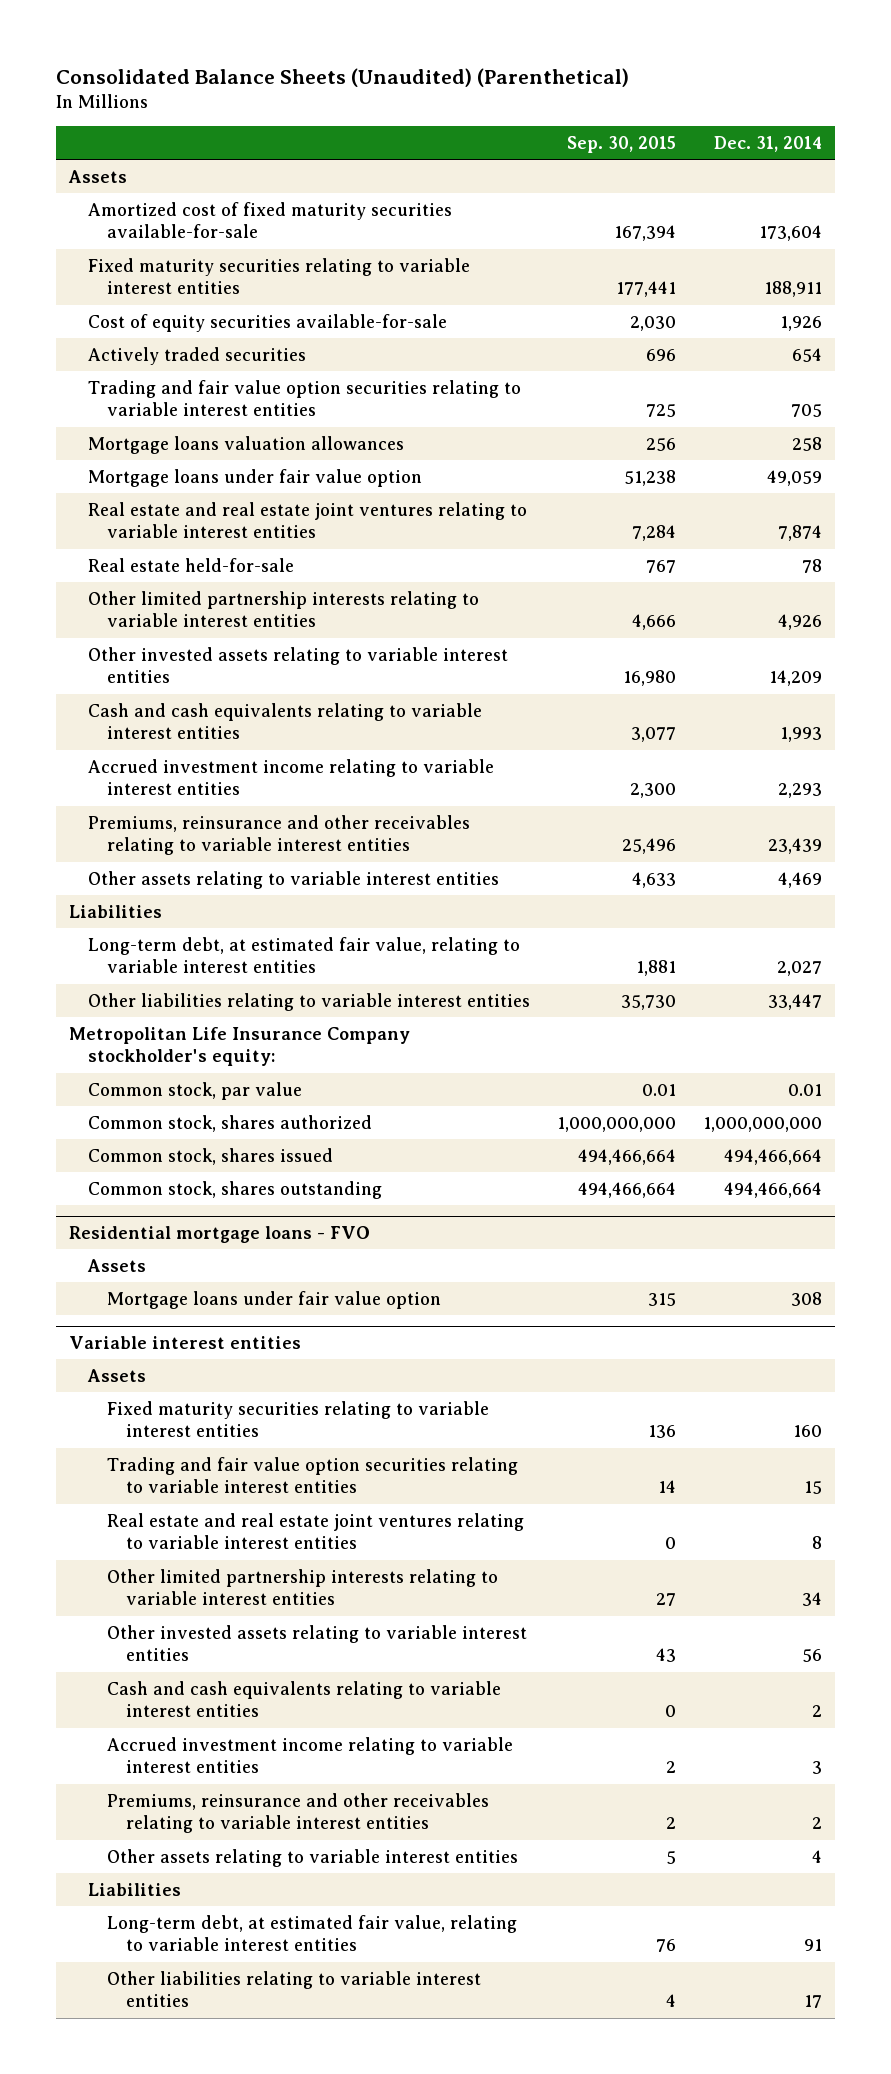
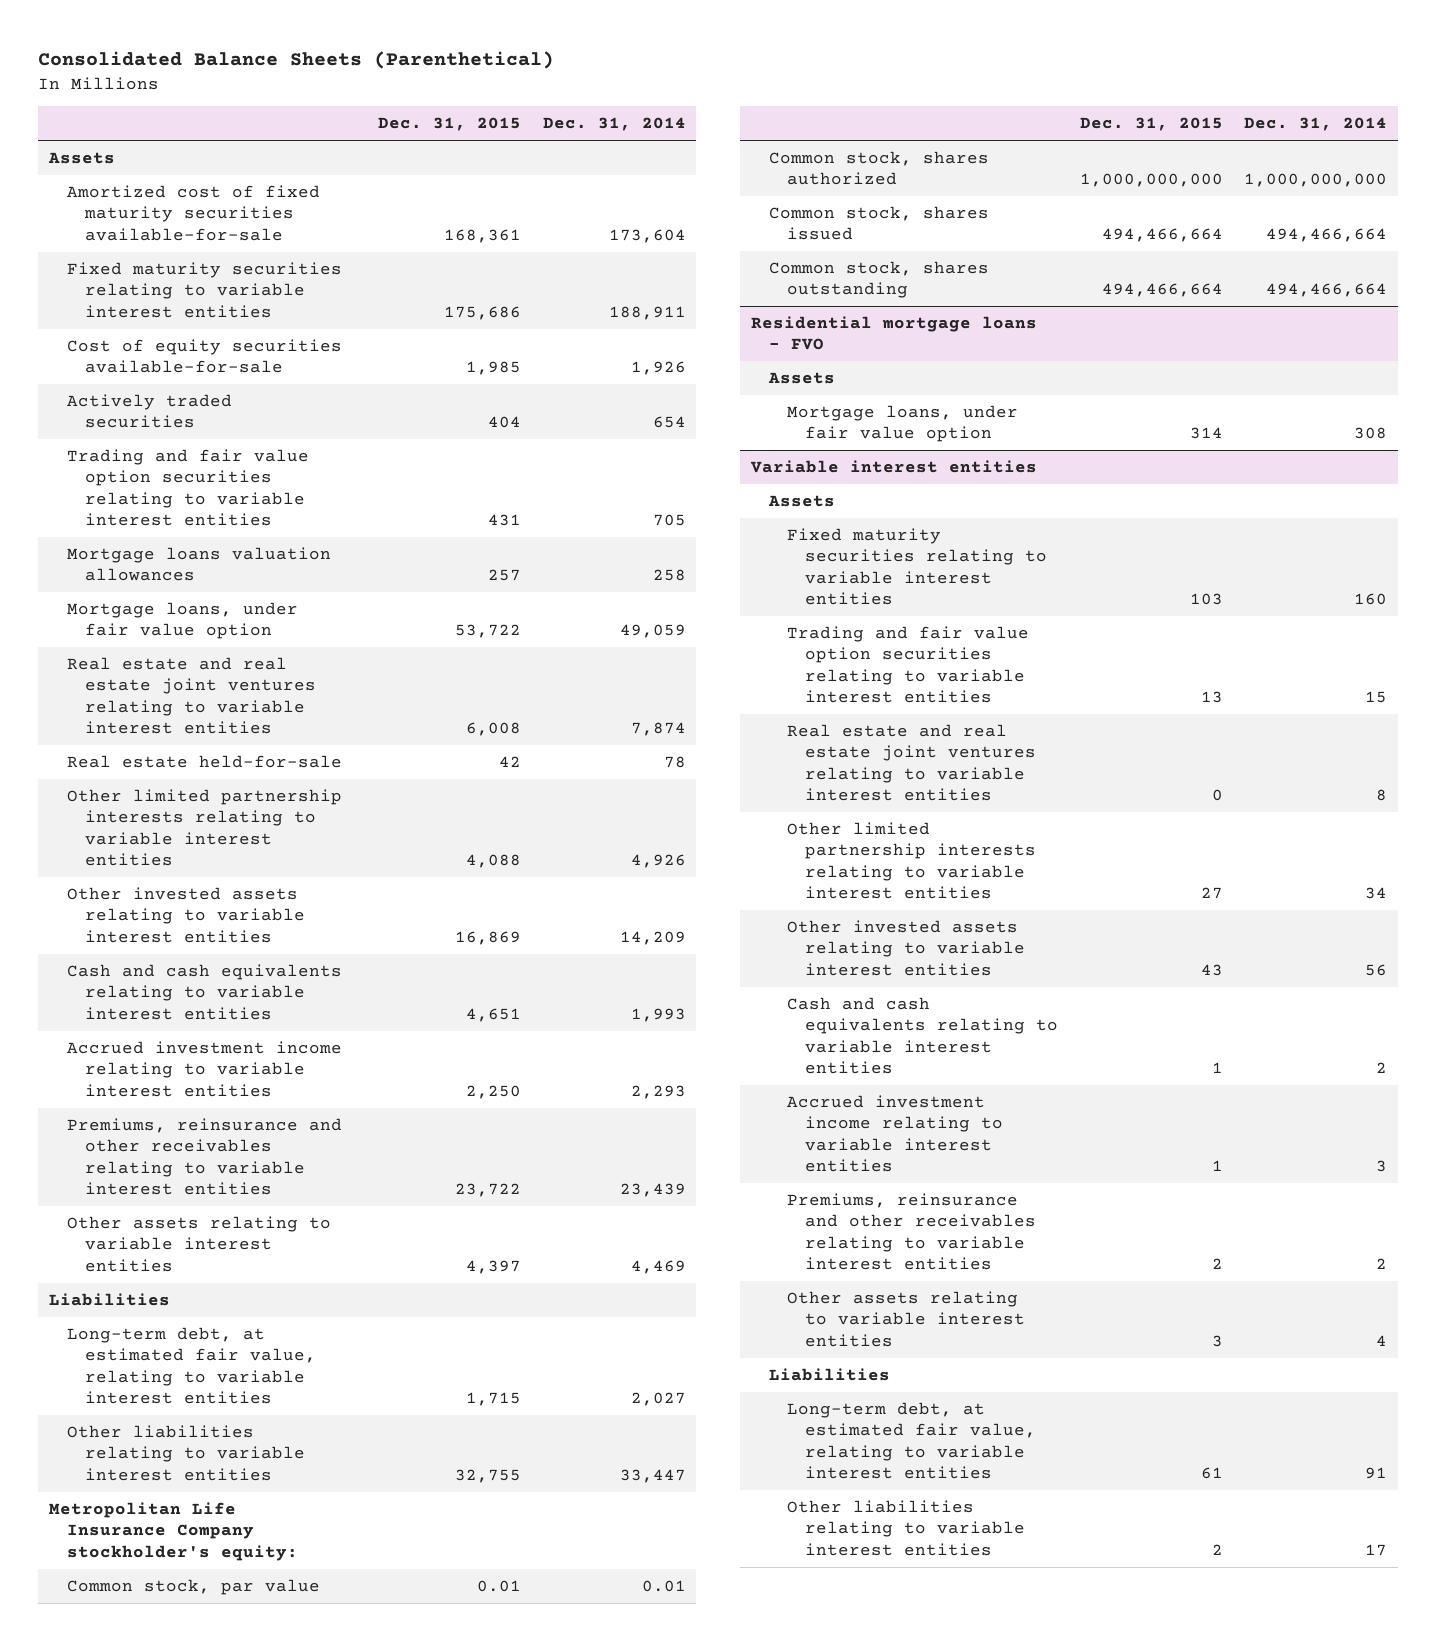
[55,67,629,87] Consolidated Balance Sheets (Unaudited) (Parenthetical) -> [38,51,555,70] Consolidated Balance Sheets (Parenthetical)
[566,135,676,153] Sep. 30, 2015 -> none
none -> [377,117,521,132] Dec. 31, 2015
[88,468,423,487] Mortgage loans under fair value option -> [66,602,298,640] Mortgage loans, under fair value option
[106,1290,441,1309] Mortgage loans under fair value option -> [786,405,1018,443] Mortgage loans, under fair value option

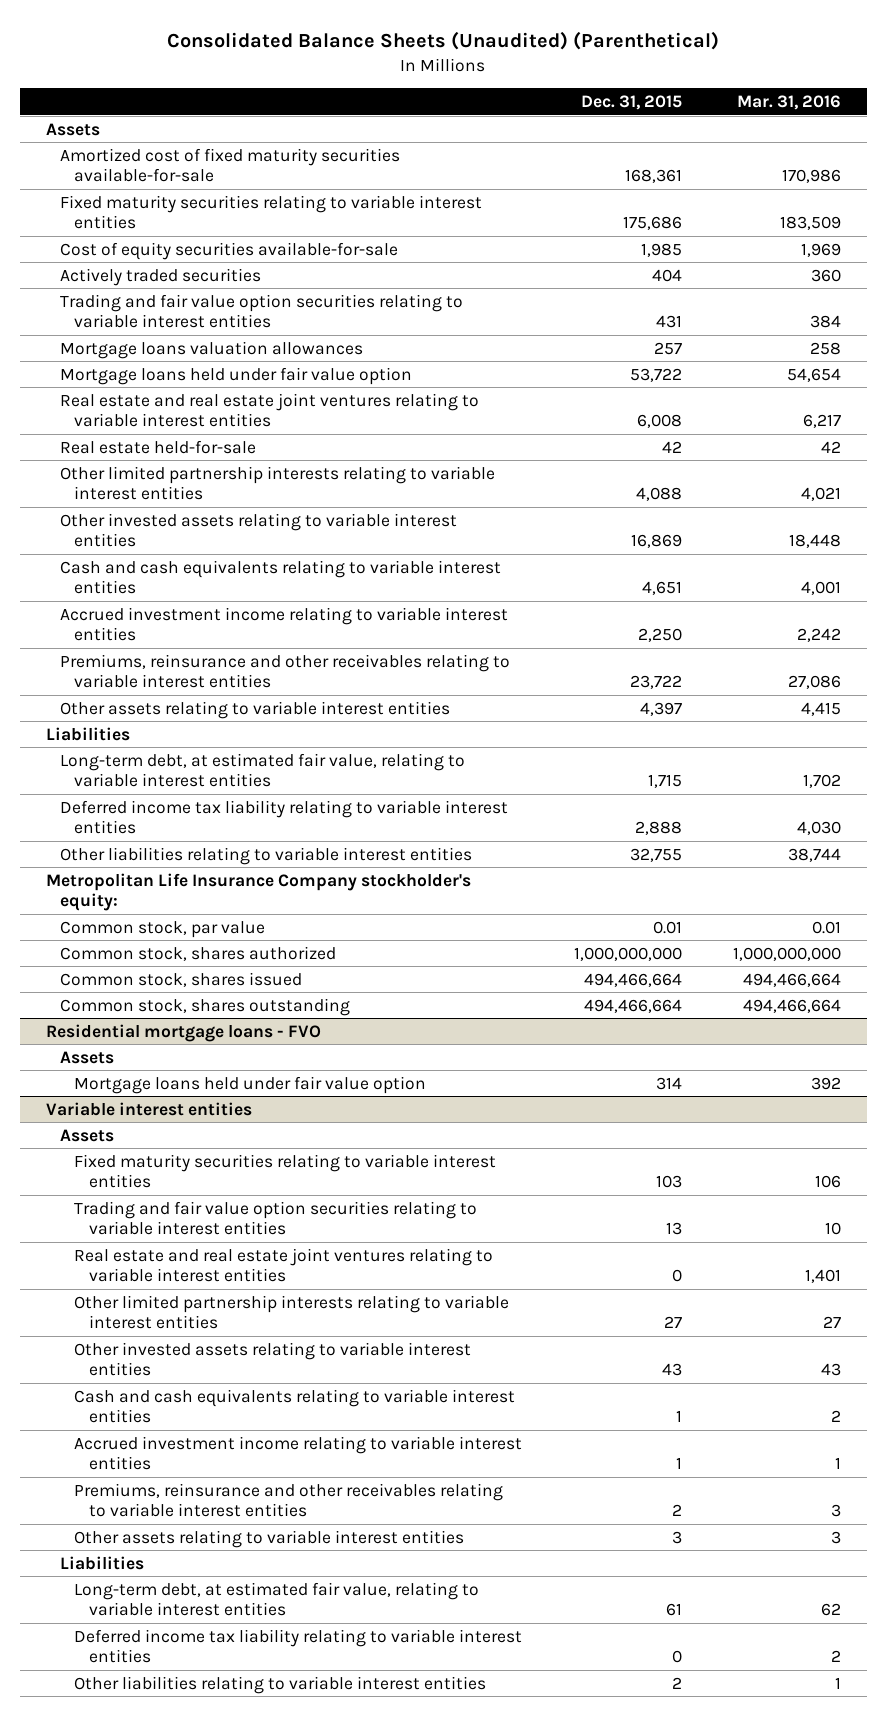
[38,51,555,70] Consolidated Balance Sheets (Parenthetical) -> [167,31,720,51] Consolidated Balance Sheets (Unaudited) (Parenthetical)
[542,117,686,132] Dec. 31, 2014 -> none
none -> [737,95,842,111] Mar. 31, 2016
[66,602,298,640] Mortgage loans, under fair value option -> [60,366,413,385] Mortgage loans held under fair value option
none -> [60,799,509,835] Deferred income tax liability relating to variable interest entities
[786,405,1018,443] Mortgage loans, under fair value option -> [74,1075,427,1094] Mortgage loans held under fair value option
none -> [74,1628,523,1664] Deferred income tax liability relating to variable interest entities

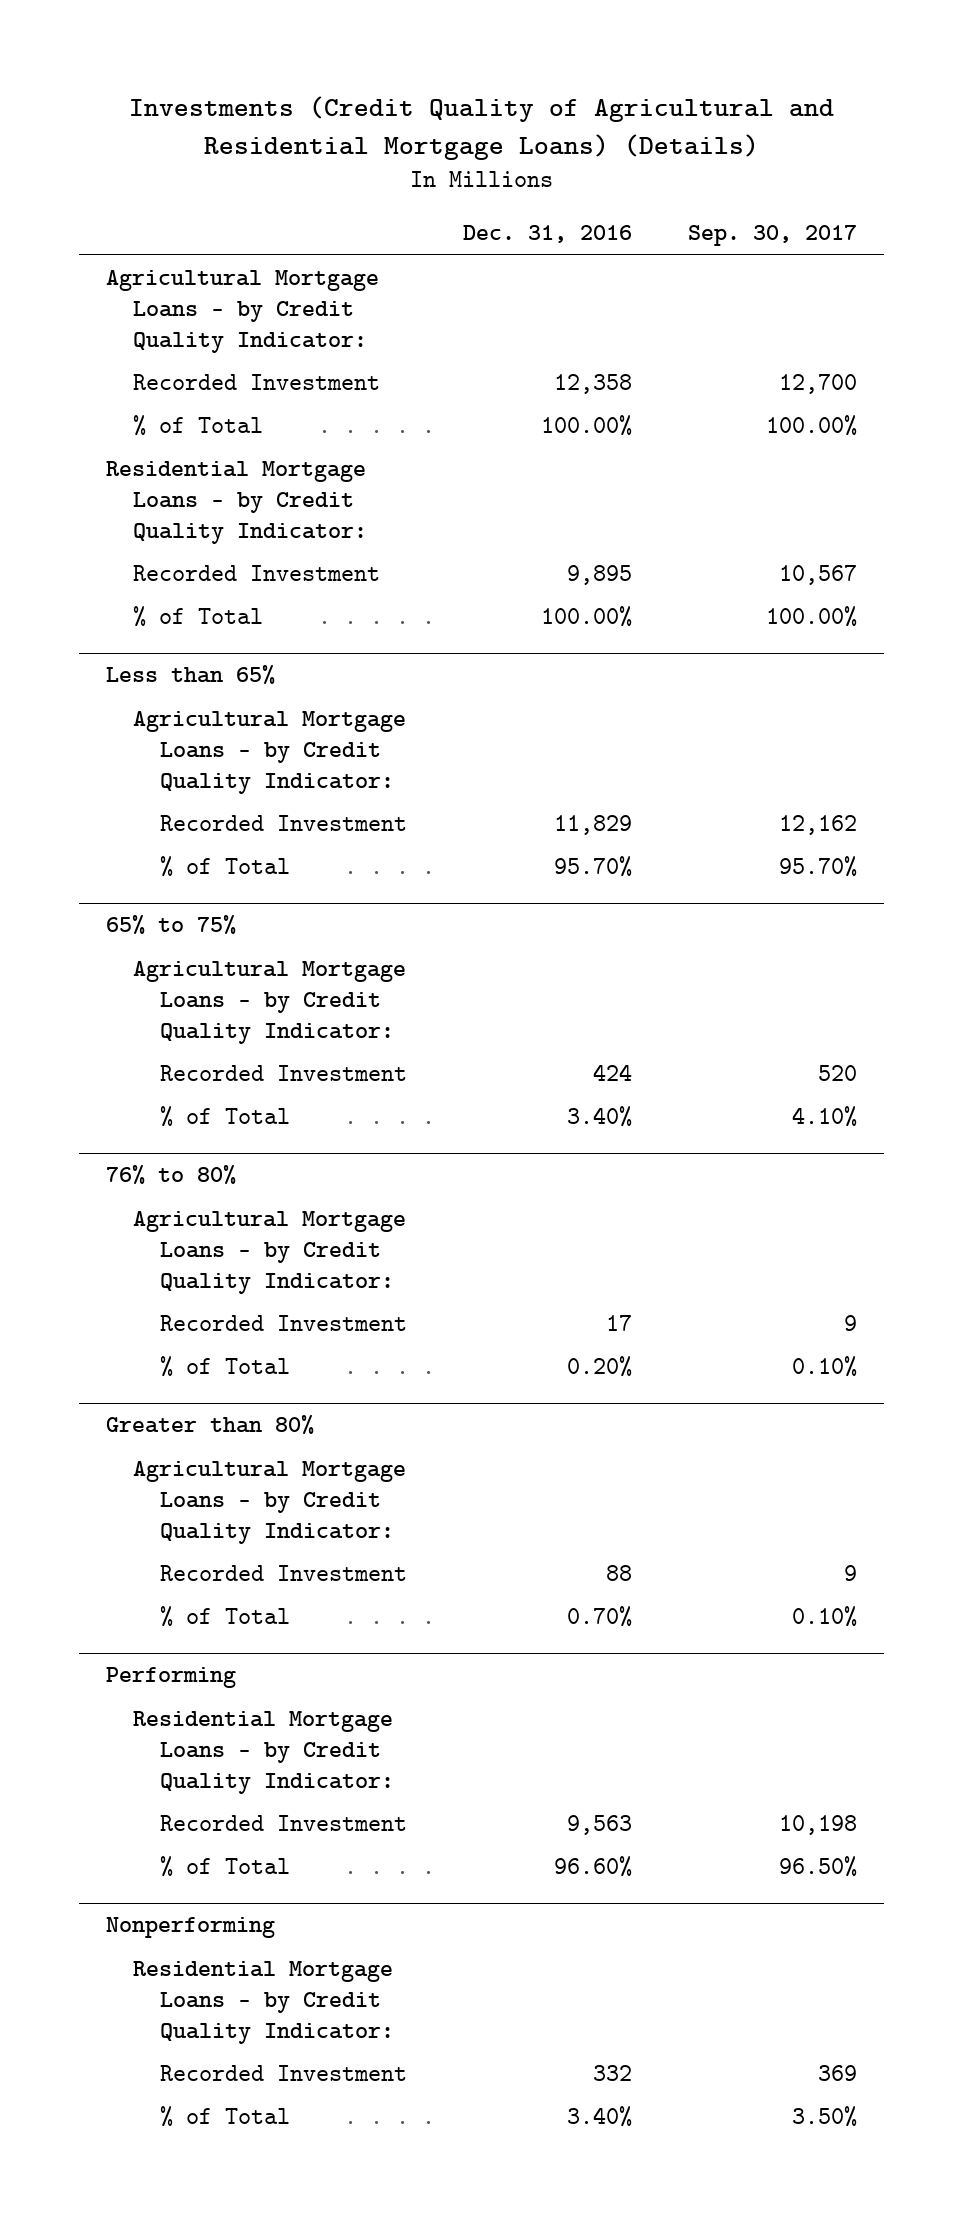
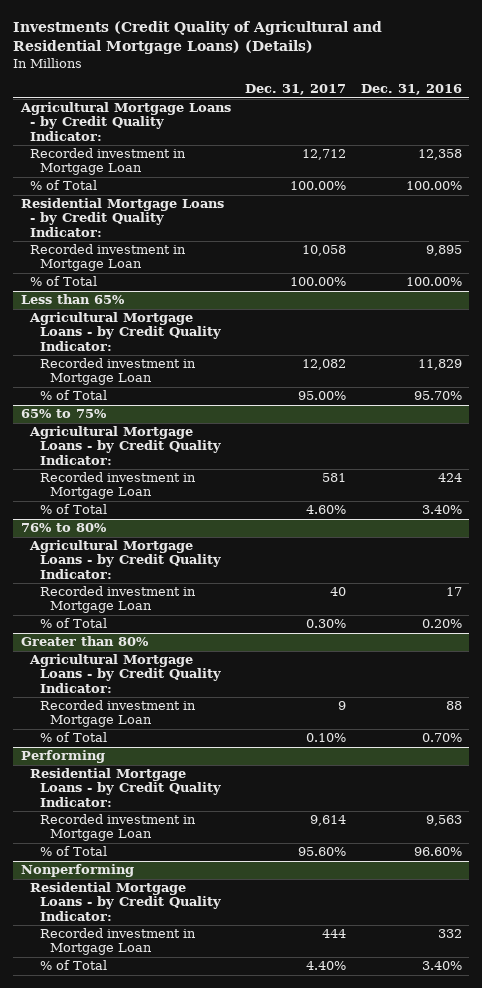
[687,225,857,247] Sep. 30, 2017 -> none
none -> [245,84,347,96] Dec. 31, 2017
[133,374,381,391] Recorded Investment -> [30,148,187,176] Recorded investment in Mortgage Loan
[133,565,381,582] Recorded Investment -> [30,244,187,272] Recorded investment in Mortgage Loan
[159,815,407,832] Recorded Investment -> [40,358,197,386] Recorded investment in Mortgage Loan
[159,1065,407,1082] Recorded Investment -> [40,472,197,500] Recorded investment in Mortgage Loan
[159,1315,407,1332] Recorded Investment -> [40,586,197,614] Recorded investment in Mortgage Loan
[159,1565,407,1582] Recorded Investment -> [40,700,197,728] Recorded investment in Mortgage Loan
[159,1815,407,1832] Recorded Investment -> [40,814,197,842] Recorded investment in Mortgage Loan
[159,2065,407,2082] Recorded Investment -> [40,928,197,956] Recorded investment in Mortgage Loan

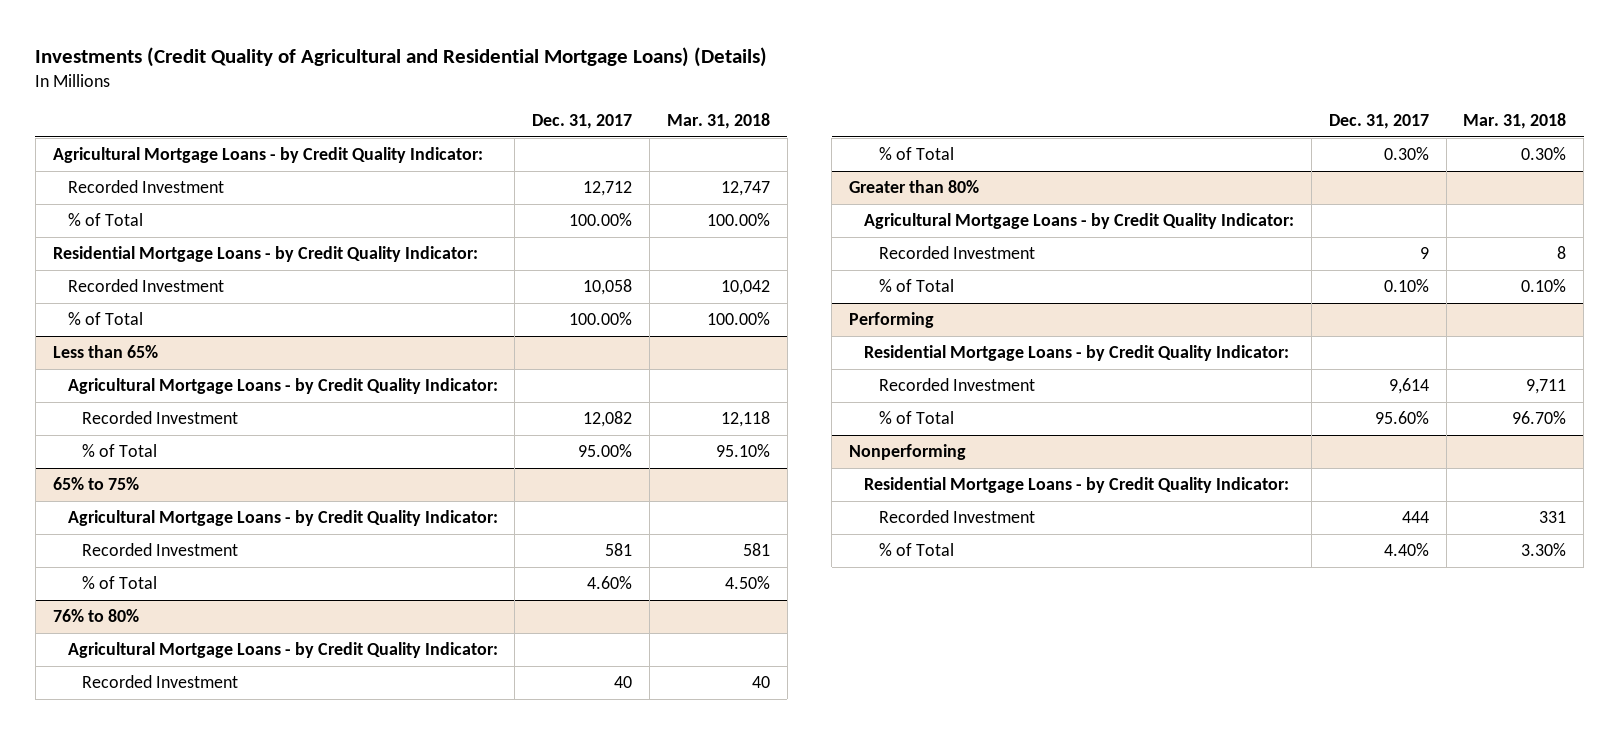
[360,84,462,96] Dec. 31, 2016 -> none
none -> [667,113,771,130] Mar. 31, 2018
[30,148,187,176] Recorded investment in Mortgage Loan -> [67,180,224,194] Recorded Investment
[30,244,187,272] Recorded investment in Mortgage Loan -> [67,279,224,293] Recorded Investment
[40,358,197,386] Recorded investment in Mortgage Loan -> [82,411,239,425] Recorded Investment
[40,472,197,500] Recorded investment in Mortgage Loan -> [82,543,239,557] Recorded Investment
[40,586,197,614] Recorded investment in Mortgage Loan -> [82,675,239,689] Recorded Investment
[40,700,197,728] Recorded investment in Mortgage Loan -> [878,246,1035,260] Recorded Investment
[40,814,197,842] Recorded investment in Mortgage Loan -> [878,378,1035,392] Recorded Investment
[40,928,197,956] Recorded investment in Mortgage Loan -> [878,510,1035,524] Recorded Investment

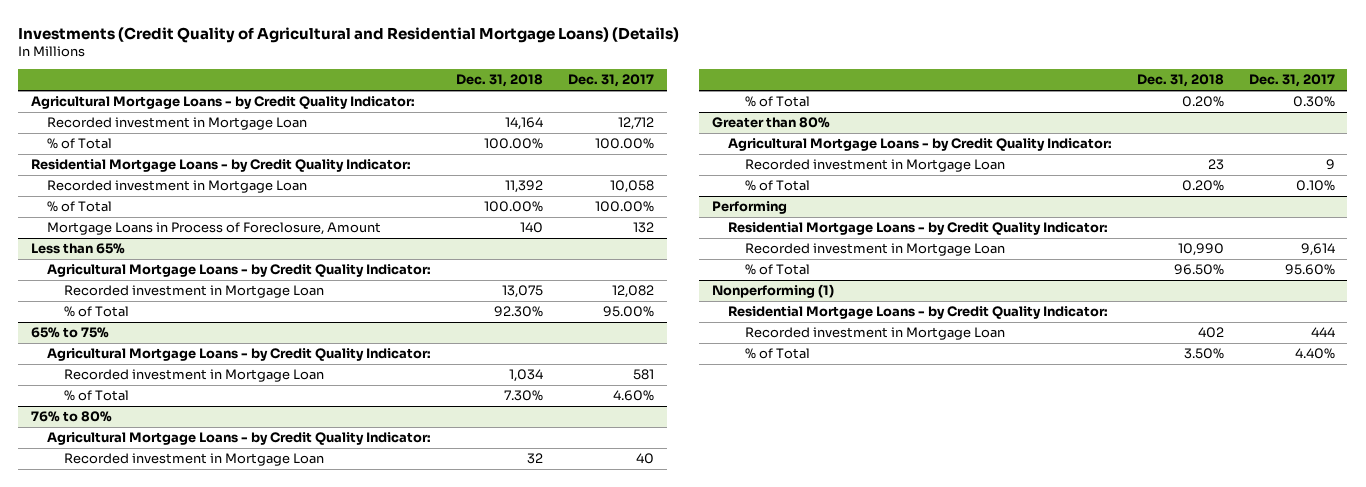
[667,113,771,130] Mar. 31, 2018 -> none
none -> [456,74,544,88] Dec. 31, 2018
[67,180,224,194] Recorded Investment -> [47,117,308,131] Recorded investment in Mortgage Loan
[67,279,224,293] Recorded Investment -> [47,180,308,194] Recorded investment in Mortgage Loan
none -> [47,222,382,236] Mortgage Loans in Process of Foreclosure, Amount
[82,411,239,425] Recorded Investment -> [63,285,324,299] Recorded investment in Mortgage Loan
[82,543,239,557] Recorded Investment -> [63,369,324,383] Recorded investment in Mortgage Loan
[82,675,239,689] Recorded Investment -> [63,453,324,467] Recorded investment in Mortgage Loan
[878,246,1035,260] Recorded Investment -> [744,159,1005,173] Recorded investment in Mortgage Loan
[878,378,1035,392] Recorded Investment -> [744,243,1005,257] Recorded investment in Mortgage Loan
[849,444,967,461] Nonperforming -> [711,284,834,299] Nonperforming (1)
[878,510,1035,524] Recorded Investment -> [744,327,1005,341] Recorded investment in Mortgage Loan

